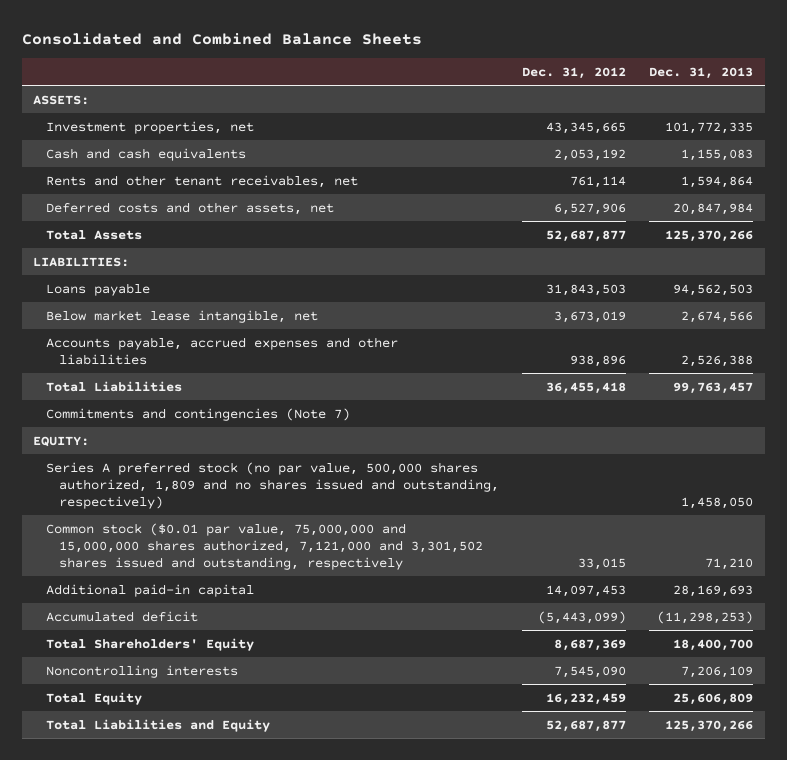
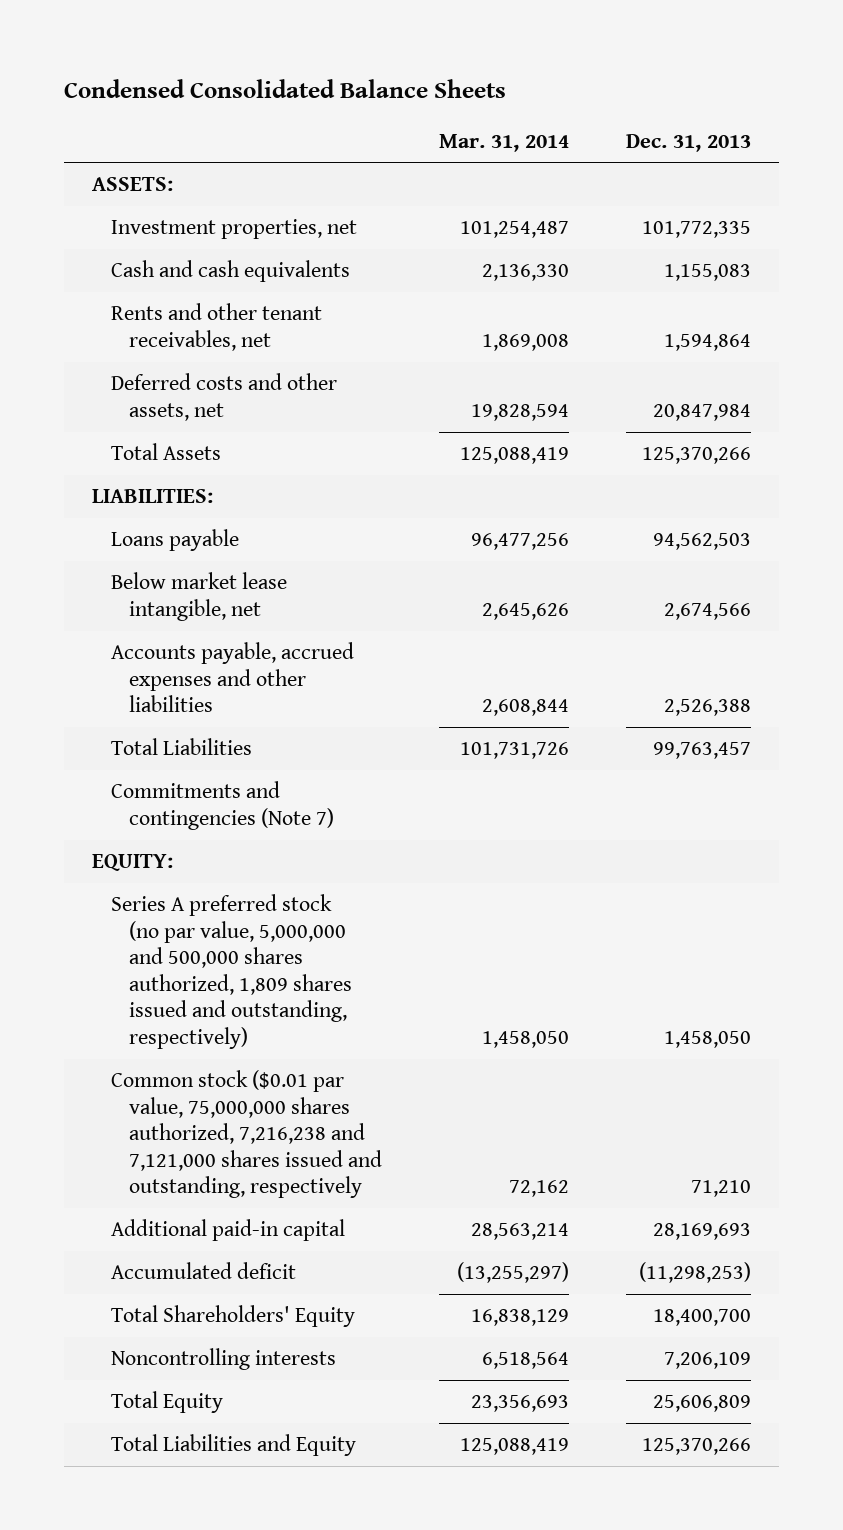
[21,32,422,45] Consolidated and Combined Balance Sheets -> [63,78,506,98] Condensed Consolidated Balance Sheets
[522,66,627,79] Dec. 31, 2012 -> none
none -> [438,133,569,152] Mar. 31, 2014
[46,461,500,509] Series A preferred stock (no par value, 500,000 shares authorized, 1,809 and no shares issued and outstanding, respectively) -> [110,894,353,1050] Series A preferred stock (no par value, 5,000,000 and 500,000 shares authorized, 1,809 shares issued and outstanding, respectively)
[46,522,484,570] Common stock ($0.01 par value, 75,000,000 and 15,000,000 shares authorized, 7,121,000 and 3,301,502 shares issued and outstanding, respectively -> [110,1070,383,1199] Common stock ($0.01 par value, 75,000,000 shares authorized, 7,216,238 and 7,121,000 shares issued and outstanding, respectively

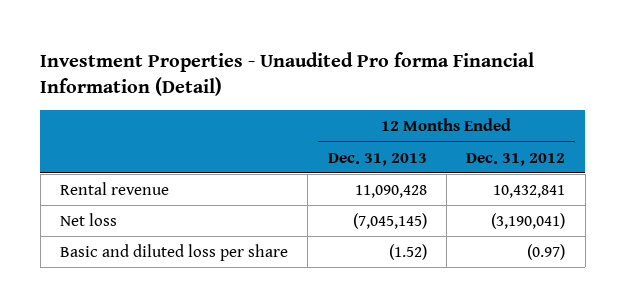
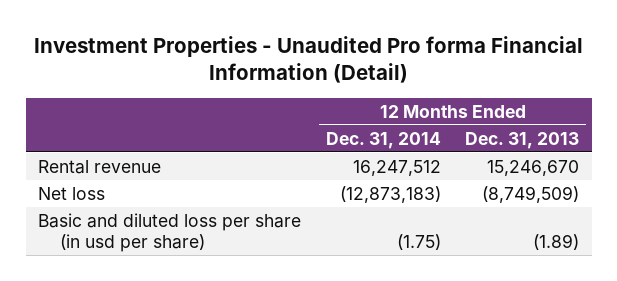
[466,152,566,166] Dec. 31, 2012 -> none
none -> [325,131,441,149] Dec. 31, 2014
[354,184,427,198] 11,090,428 -> [487,159,580,176] 15,246,670
[352,212,427,229] (7,045,145) -> [482,185,580,203] (8,749,509)
[59,243,288,261] Basic and diluted loss per share -> [37,212,301,253] Basic and diluted loss per share (in usd per share)
[388,243,427,260] (1.52) -> [533,234,580,251] (1.89)

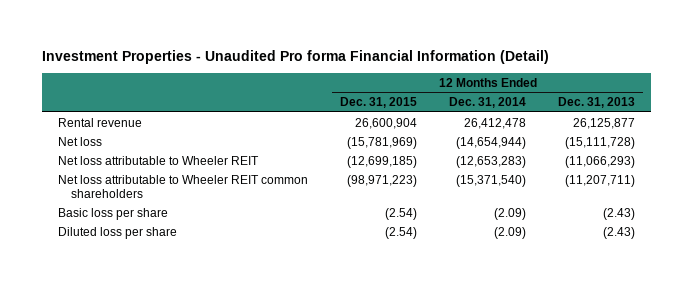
none -> [339,96,417,108] Dec. 31, 2015
[352,159,441,176] 16,247,512 -> [464,117,527,129] 26,412,478
[487,159,580,176] 15,246,670 -> [573,117,636,129] 26,125,877
[339,185,441,203] (12,873,183) -> [456,136,527,149] (14,654,944)
[482,185,580,203] (8,749,509) -> [565,136,636,149] (15,111,728)
none -> [57,155,259,165] Net loss attributable to Wheeler REIT
none -> [57,174,308,198] Net loss attributable to Wheeler REIT common shareholders
[37,212,301,253] Basic and diluted loss per share (in usd per share) -> [57,207,168,220] Basic loss per share
[396,234,441,251] (1.75) -> [494,207,527,220] (2.09)
[533,234,580,251] (1.89) -> [603,207,636,220] (2.43)
none -> [57,226,177,239] Diluted loss per share

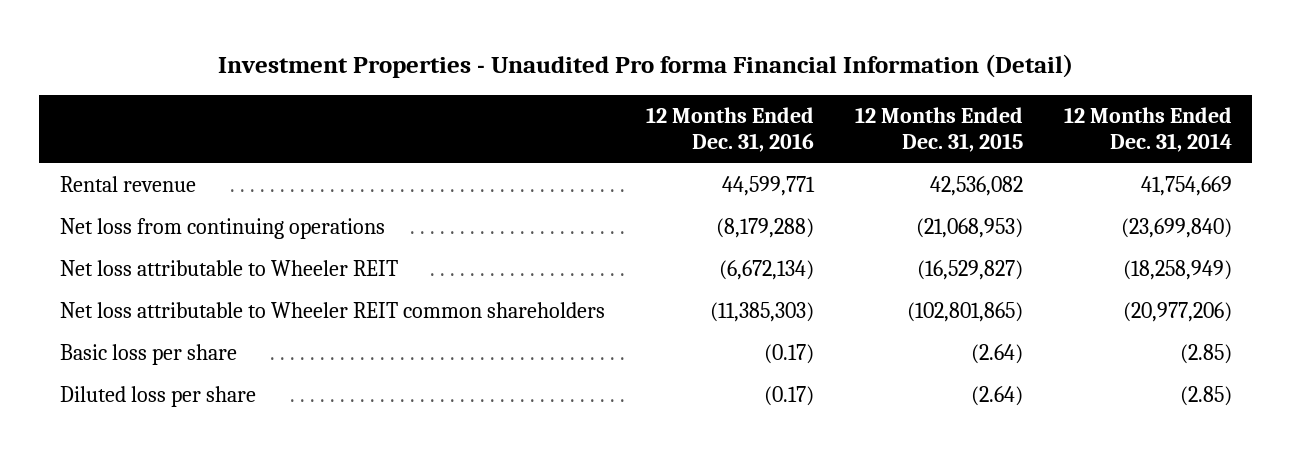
[558,96,636,108] Dec. 31, 2013 -> none
none -> [645,107,814,152] 12 Months Ended Dec. 31, 2016
[354,117,417,129] 26,600,904 -> [929,176,1023,197] 42,536,082
[464,117,527,129] 26,412,478 -> [1140,176,1232,197] 41,754,669
[57,136,102,146] Net loss -> [59,218,385,240] Net loss from continuing operations
[346,136,417,149] (15,781,969) -> [915,218,1023,239] (21,068,953)
[456,136,527,149] (14,654,944) -> [1120,218,1232,239] (23,699,840)
[346,155,417,168] (12,699,185) -> [916,260,1023,281] (16,529,827)
[456,155,527,168] (12,653,283) -> [1122,260,1232,281] (18,258,949)
[346,174,417,187] (98,971,223) -> [906,302,1023,323] (102,801,865)
[456,174,527,187] (15,371,540) -> [1122,302,1232,323] (20,977,206)
[384,207,417,220] (2.54) -> [970,344,1023,365] (2.64)
[494,207,527,220] (2.09) -> [1179,344,1232,365] (2.85)
[384,226,417,239] (2.54) -> [970,386,1023,407] (2.64)
[494,226,527,239] (2.09) -> [1179,386,1232,407] (2.85)

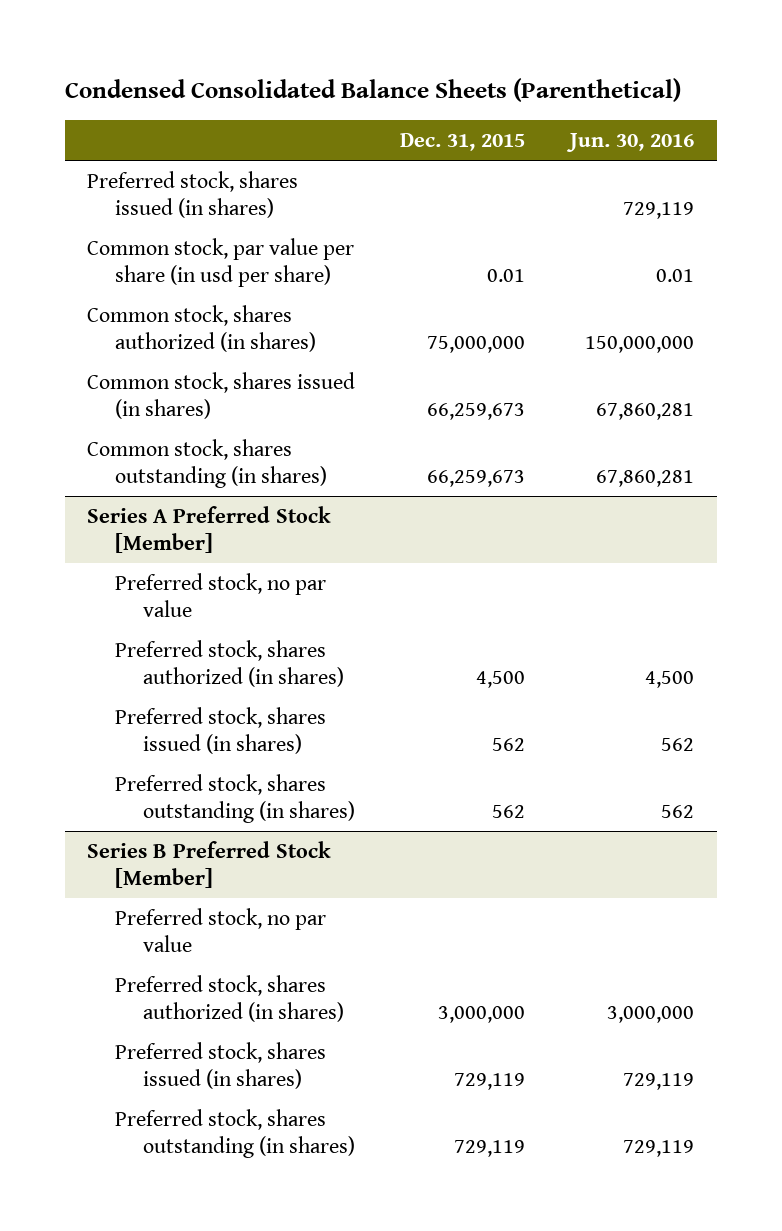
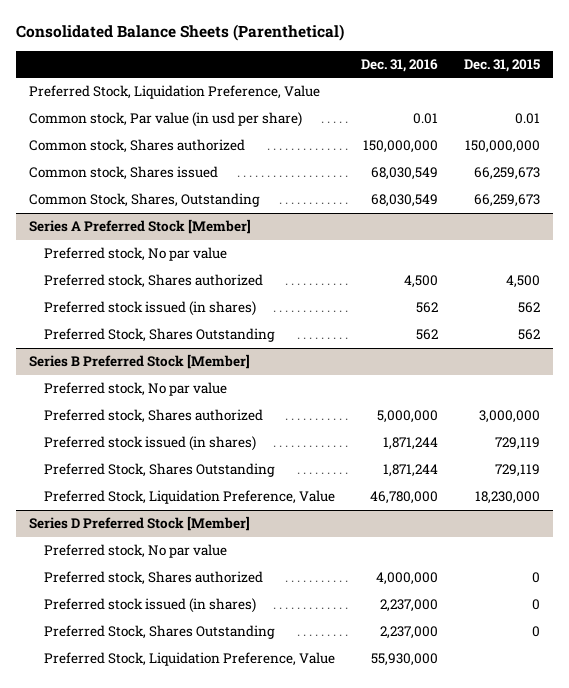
[64,78,681,103] Condensed Consolidated Balance Sheets (Parenthetical) -> [16,24,345,42] Consolidated Balance Sheets (Parenthetical)
[566,132,695,152] Jun. 30, 2016 -> none
none -> [360,58,438,72] Dec. 31, 2016
[87,170,299,218] Preferred stock, shares issued (in shares) -> none
none -> [29,85,321,100] Preferred Stock, Liquidation Preference, Value
[87,237,355,287] Common stock, par value per share (in usd per share) -> [29,112,303,128] Common stock, Par value (in usd per share)
[87,304,317,352] Common stock, shares authorized (in shares) -> [29,139,246,154] Common stock, Shares authorized
[427,335,526,353] 75,000,000 -> [465,140,541,154] 150,000,000
[87,371,356,419] Common stock, shares issued (in shares) -> [29,166,219,181] Common stock, Shares issued
[87,438,328,488] Common stock, shares outstanding (in shares) -> [29,193,261,208] Common Stock, Shares, Outstanding
[115,572,327,617] Preferred stock, no par value -> [43,247,227,262] Preferred stock, No par value
[115,639,344,687] Preferred stock, shares authorized (in shares) -> [43,274,263,289] Preferred stock, Shares authorized
[115,706,327,754] Preferred stock, shares issued (in shares) -> [43,301,256,317] Preferred stock issued (in shares)
[115,773,355,823] Preferred stock, shares outstanding (in shares) -> [43,328,275,343] Preferred Stock, Shares Outstanding
[115,907,327,952] Preferred stock, no par value -> [43,382,227,397] Preferred stock, No par value
[115,974,344,1022] Preferred stock, shares authorized (in shares) -> [43,409,263,424] Preferred stock, Shares authorized
[115,1041,327,1089] Preferred stock, shares issued (in shares) -> [43,436,256,452] Preferred stock issued (in shares)
[115,1108,355,1158] Preferred stock, shares outstanding (in shares) -> [43,463,275,478] Preferred Stock, Shares Outstanding
none -> [43,490,335,505] Preferred Stock, Liquidation Preference, Value
none -> [29,516,251,532] Series D Preferred Stock [Member]
none -> [43,544,227,559] Preferred stock, No par value
none -> [43,571,263,586] Preferred stock, Shares authorized
none -> [43,598,256,614] Preferred stock issued (in shares)
none -> [43,625,275,640] Preferred Stock, Shares Outstanding
none -> [43,652,335,667] Preferred Stock, Liquidation Preference, Value

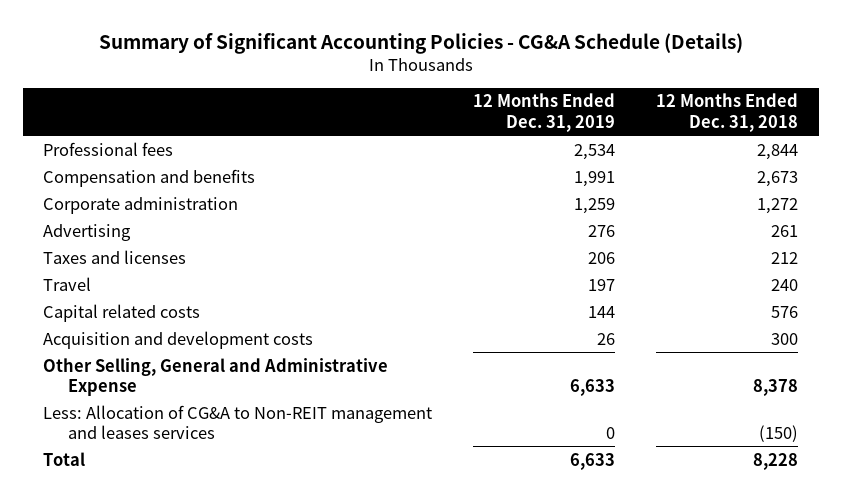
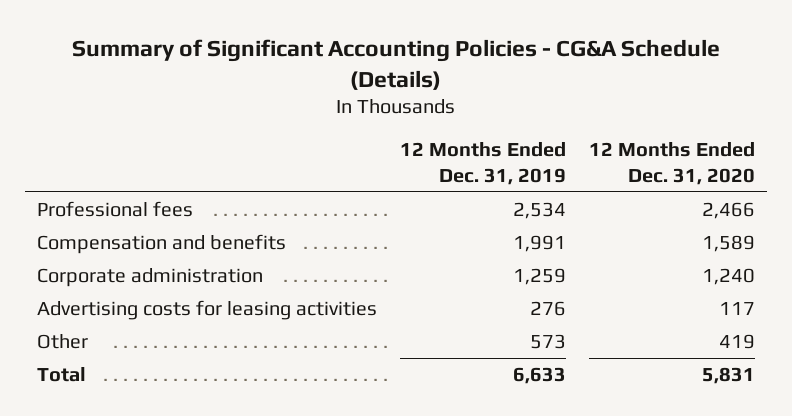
[656,93,799,132] 12 Months Ended Dec. 31, 2018 -> none
none -> [589,142,756,185] 12 Months Ended Dec. 31, 2020
[43,249,187,264] Taxes and licenses -> none
[43,276,92,291] Travel -> none
[43,303,201,322] Capital related costs -> none
[43,330,314,349] Acquisition and development costs -> none
[43,357,389,396] Other Selling, General and Administrative Expense -> none
[43,404,433,439] Less: Allocation of CG&A to Non-REIT management and leases services -> none
[43,223,132,241] Advertising -> [36,299,377,320] Advertising costs for leasing activities
none -> [36,333,88,349] Other

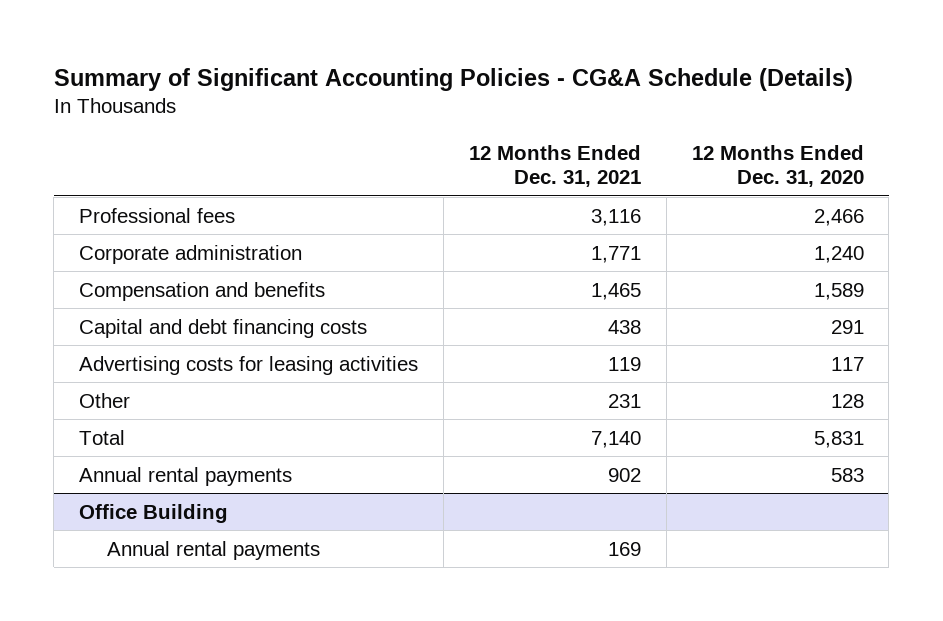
[399,142,566,185] 12 Months Ended Dec. 31, 2019 -> none
none -> [468,144,641,188] 12 Months Ended Dec. 31, 2021
[36,233,286,254] Compensation and benefits -> [79,281,326,301] Compensation and benefits
none -> [79,318,368,338] Capital and debt financing costs
[719,333,756,349] 419 -> [830,393,864,408] 128
none -> [79,466,293,486] Annual rental payments
none -> [79,503,229,523] Office Building
none -> [106,540,320,560] Annual rental payments

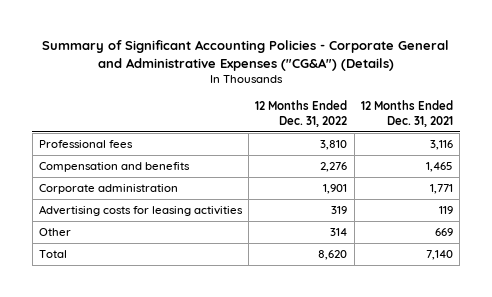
[53,67,853,91] Summary of Significant Accounting Policies - CG&A Schedule (Details) -> [41,40,449,71] Summary of Significant Accounting Policies - Corporate General and Administrative Expenses ("CG&A") (Details)
[691,144,864,188] 12 Months Ended Dec. 31, 2020 -> none
none -> [255,100,348,127] 12 Months Ended Dec. 31, 2022
[79,318,368,338] Capital and debt financing costs -> none
[79,244,303,264] Corporate administration -> [38,184,178,195] Corporate administration
[607,393,641,408] 231 -> [434,228,453,237] 669
[79,466,293,486] Annual rental payments -> none
[79,503,229,523] Office Building -> none
[106,540,320,560] Annual rental payments -> none

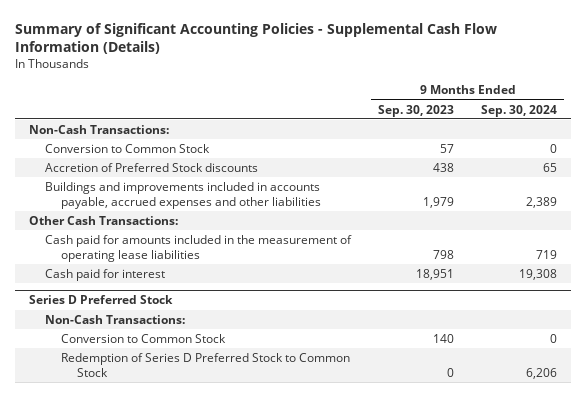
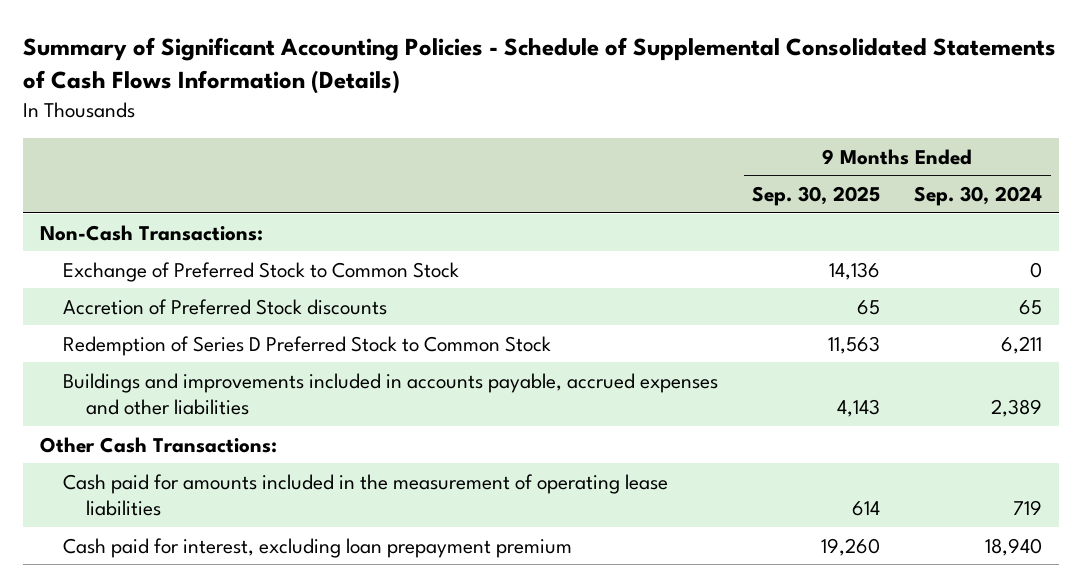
[15,22,498,55] Summary of Significant Accounting Policies - Supplemental Cash Flow Information (Details) -> [22,37,1056,95] Summary of Significant Accounting Policies - Schedule of Supplemental Consolidated Statements of Cash Flows Information (Details)
[378,104,455,117] Sep. 30, 2023 -> none
none -> [752,186,881,207] Sep. 30, 2025
[44,143,210,153] Conversion to Common Stock -> none
none -> [63,261,460,282] Exchange of Preferred Stock to Common Stock
none -> [63,335,552,356] Redemption of Series D Preferred Stock to Common Stock
[28,295,173,305] Series D Preferred Stock -> none
[44,314,185,324] Non-Cash Transactions: -> none
[60,333,226,343] Conversion to Common Stock -> none
[60,352,350,377] Redemption of Series D Preferred Stock to Common Stock -> none
[44,268,165,281] Cash paid for interest -> [63,537,573,558] Cash paid for interest, excluding loan prepayment premium
[519,268,558,280] 19,308 -> [985,537,1043,556] 18,940

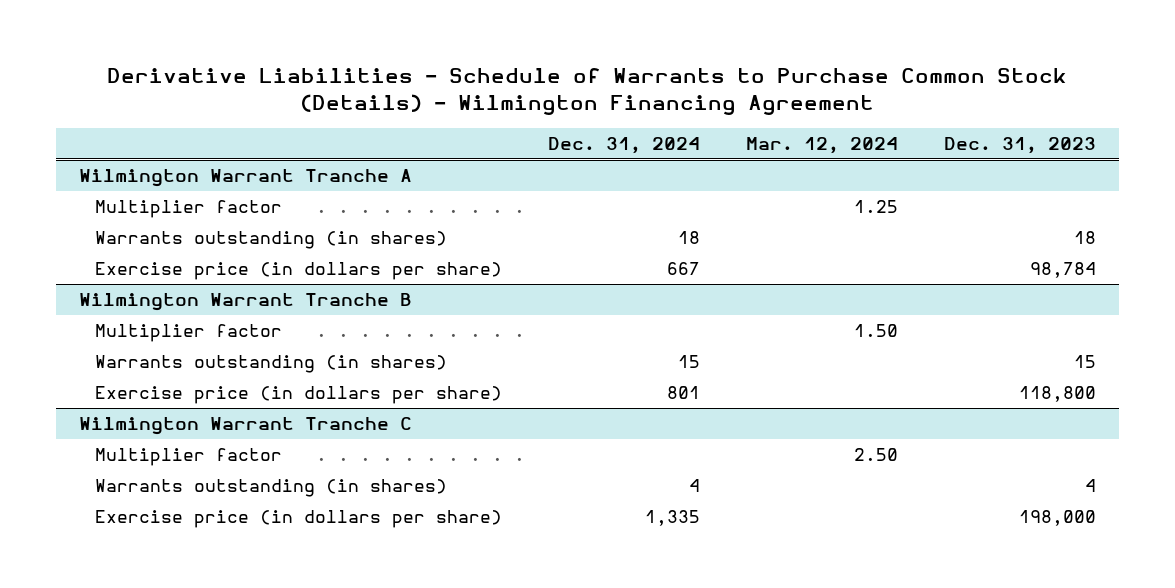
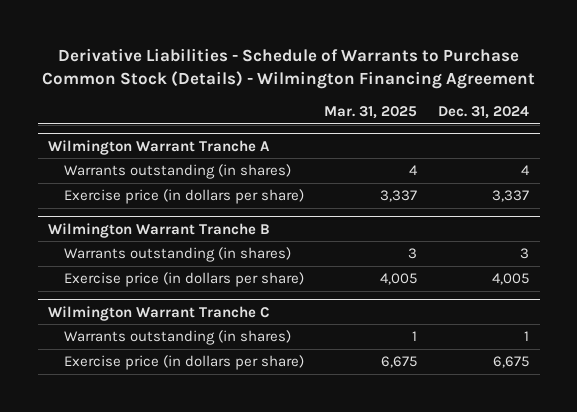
[745,136,898,154] Mar. 12, 2024 -> none
[943,136,1096,154] Dec. 31, 2023 -> none
none -> [324,105,418,119] Mar. 31, 2025
[94,200,282,219] Multiplier factor -> none
[677,231,700,245] 18 -> [521,165,531,176] 4
[666,262,700,276] 667 -> [492,190,530,203] 3,337
[94,324,282,343] Multiplier factor -> none
[677,355,700,369] 15 -> [520,248,530,260] 3
[666,386,700,400] 801 -> [492,273,530,286] 4,005
[94,448,282,467] Multiplier factor -> none
[688,479,700,493] 4 -> [524,331,530,342] 1
[644,510,700,527] 1,335 -> [493,356,530,369] 6,675

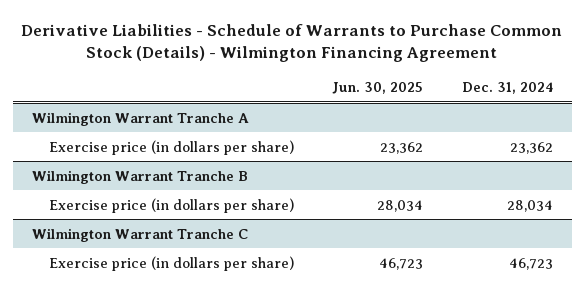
[324,105,418,119] Mar. 31, 2025 -> none
none -> [332,82,424,95] Jun. 30, 2025
[63,164,291,180] Warrants outstanding (in shares) -> none
[492,190,530,203] 3,337 -> [509,141,553,154] 23,362
[63,247,291,263] Warrants outstanding (in shares) -> none
[492,273,530,286] 4,005 -> [506,199,553,212] 28,034
[63,330,291,346] Warrants outstanding (in shares) -> none
[493,356,530,369] 6,675 -> [508,257,553,270] 46,723

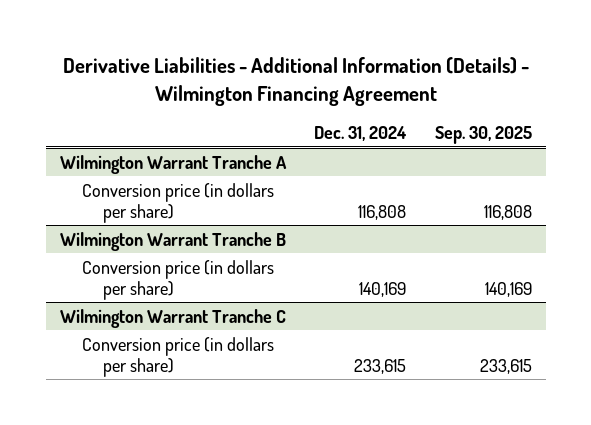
[21,23,563,63] Derivative Liabilities - Schedule of Warrants to Purchase Common Stock (Details) - Wilmington Financing Agreement -> [62,57,529,106] Derivative Liabilities - Additional Information (Details) - Wilmington Financing Agreement
[332,82,424,95] Jun. 30, 2025 -> none
none -> [434,126,532,145] Sep. 30, 2025
[49,139,295,155] Exercise price (in dollars per share) -> [81,182,274,223] Conversion price (in dollars per share)
[509,141,553,154] 23,362 -> [358,204,407,220] 116,808
[49,197,295,213] Exercise price (in dollars per share) -> [81,259,274,300] Conversion price (in dollars per share)
[506,199,553,212] 28,034 -> [359,281,407,297] 140,169
[49,255,295,271] Exercise price (in dollars per share) -> [81,336,274,377] Conversion price (in dollars per share)
[508,257,553,270] 46,723 -> [354,358,407,374] 233,615

